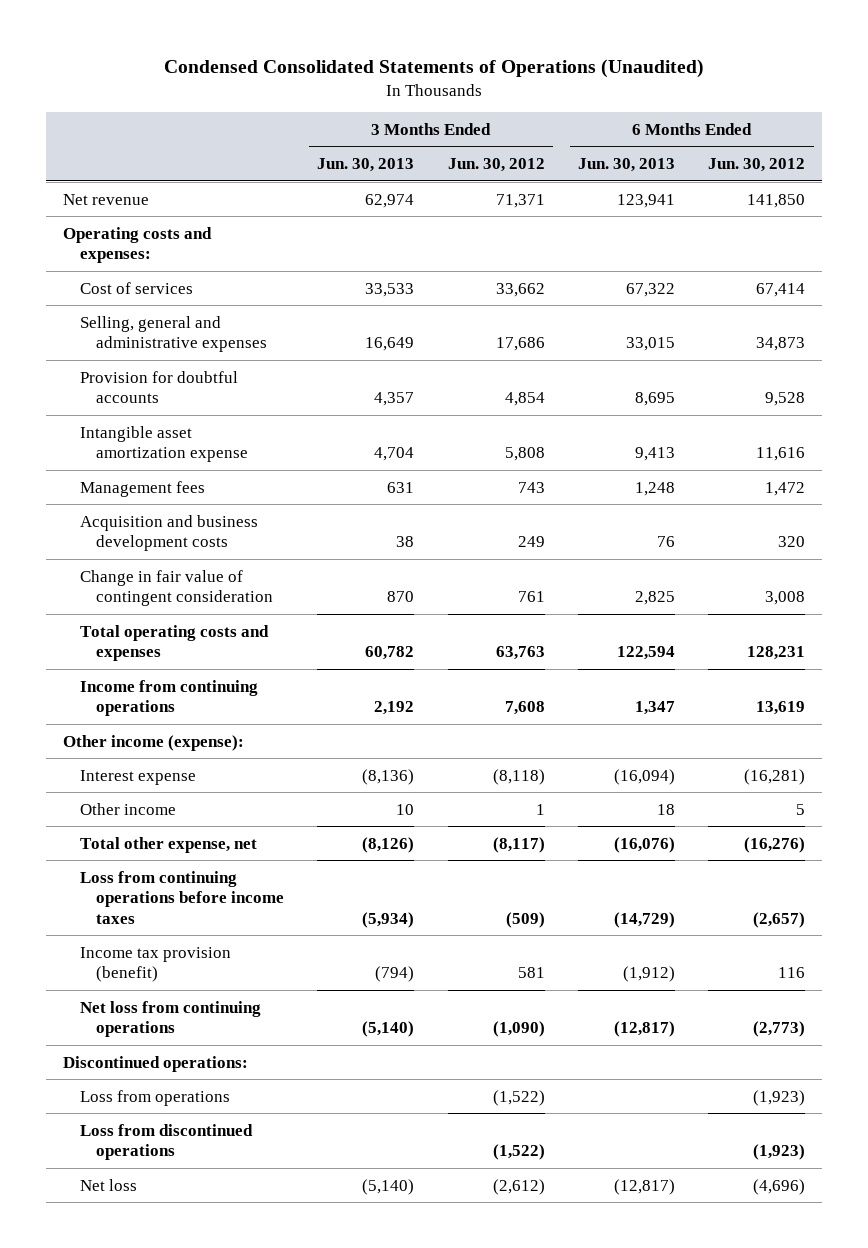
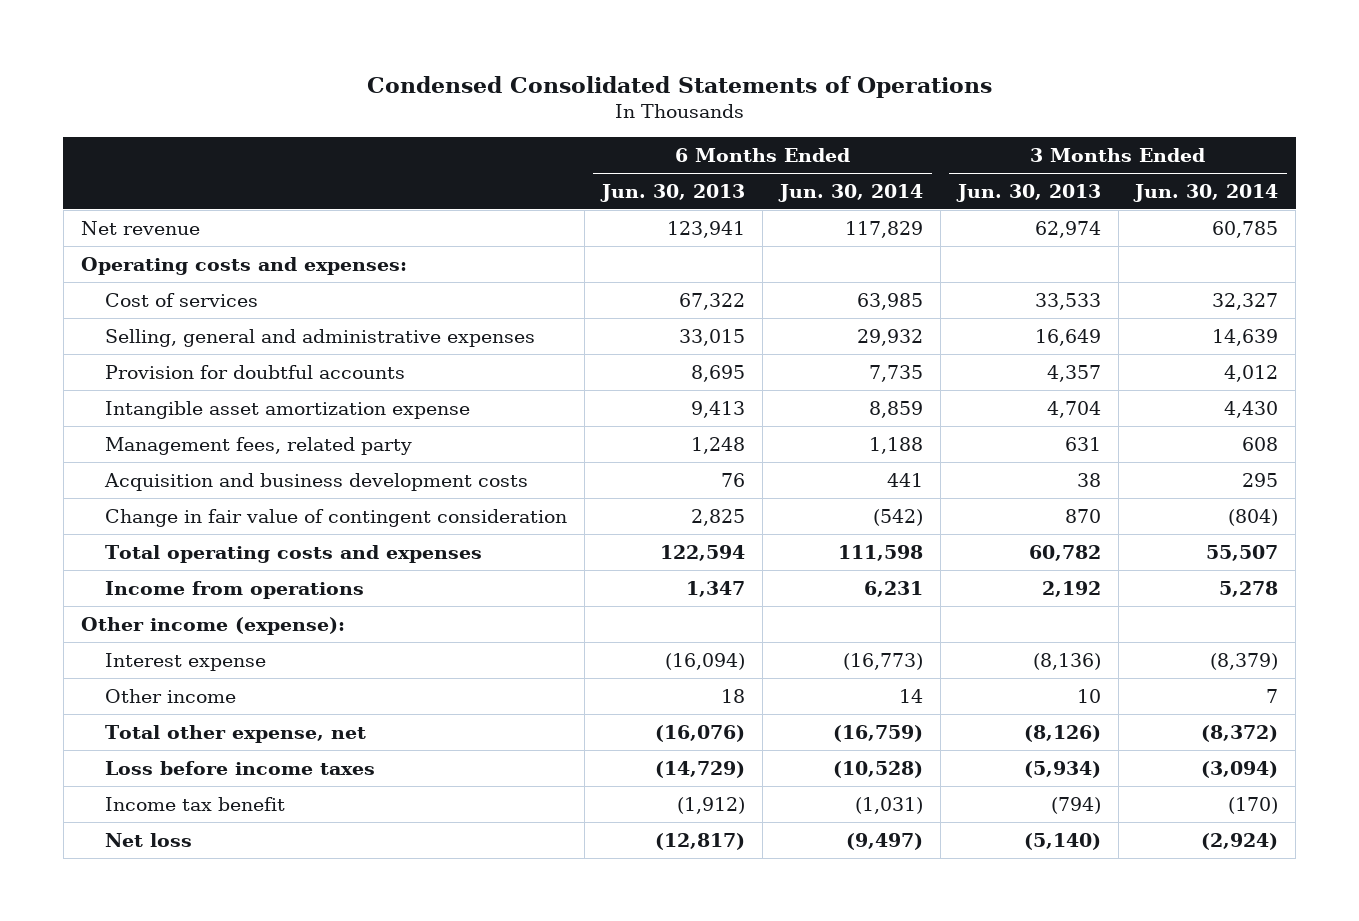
[164,58,705,78] Condensed Consolidated Statements of Operations (Unaudited) -> [366,75,992,98] Condensed Consolidated Statements of Operations
[447,158,545,173] Jun. 30, 2012 -> none
[708,158,806,173] Jun. 30, 2012 -> none
none -> [777,183,923,202] Jun. 30, 2014
none -> [1133,183,1279,202] Jun. 30, 2014
[79,480,205,497] Management fees -> [105,436,413,455] Management fees, related party
[79,679,258,717] Income from continuing operations -> [105,580,365,599] Income from operations
[79,1000,261,1038] Net loss from continuing operations -> none
[63,1055,249,1072] Discontinued operations: -> none
[79,1089,230,1106] Loss from operations -> none
[79,1123,253,1161] Loss from discontinued operations -> none
[79,870,285,924] Loss from continuing operations before income taxes -> [105,760,376,775] Loss before income taxes
[79,946,231,983] Income tax provision (benefit) -> [105,796,286,811] Income tax benefit

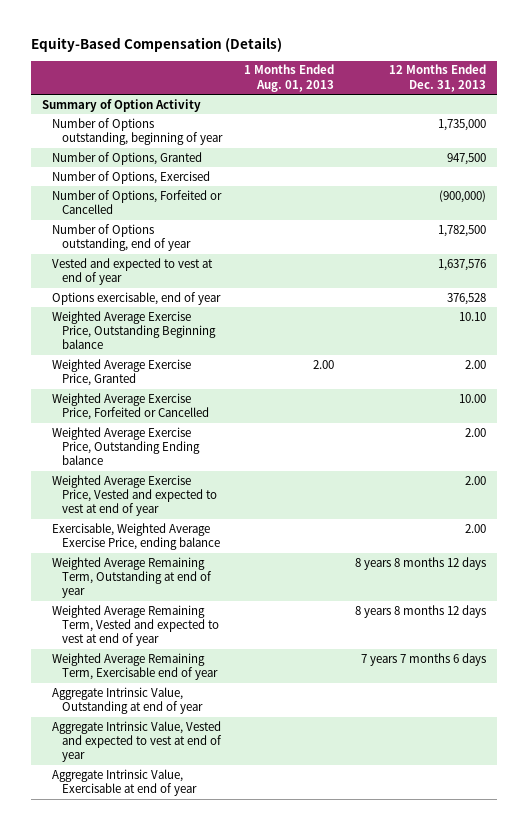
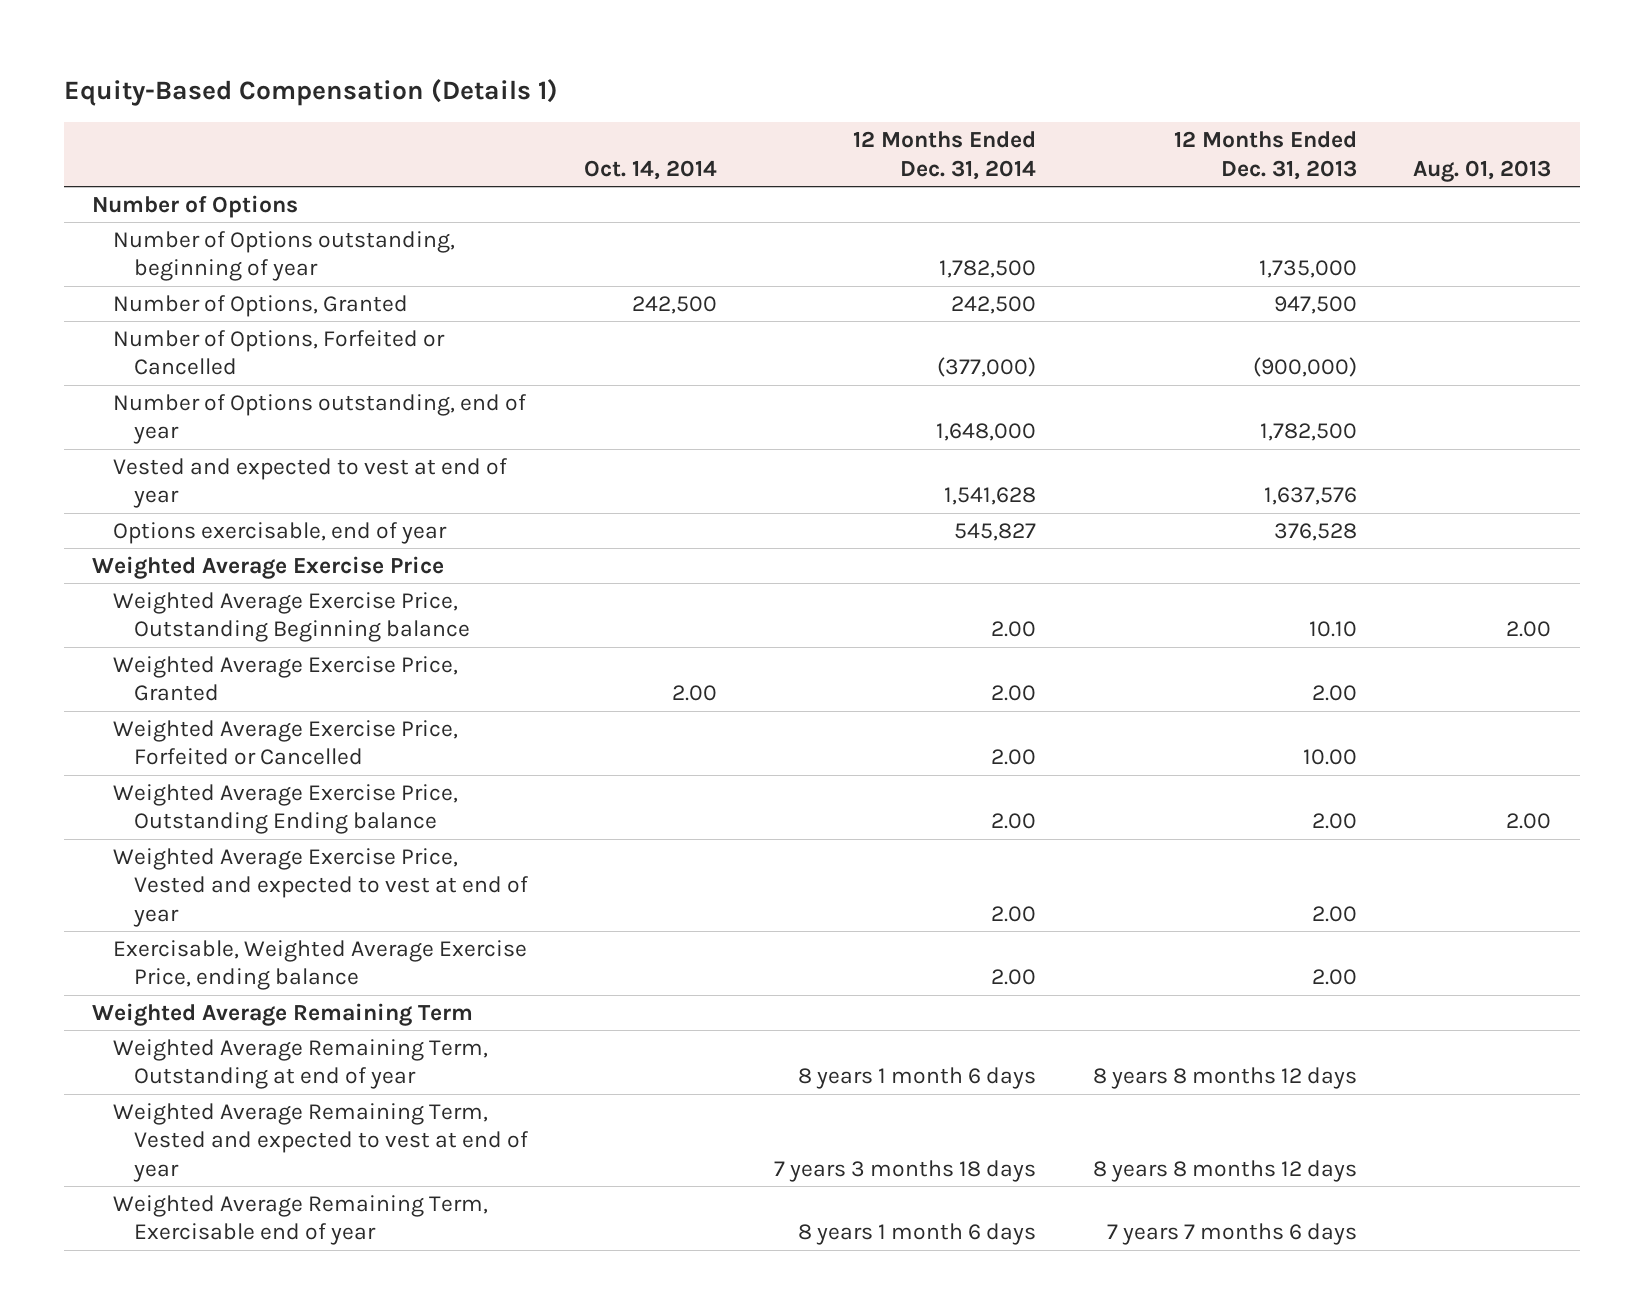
[30,36,282,52] Equity-Based Compensation (Details) -> [64,79,559,107] Equity-Based Compensation (Details 1)
[243,64,334,92] 1 Months Ended Aug. 01, 2013 -> none
none -> [584,159,718,180] Oct. 14, 2014
none -> [853,131,1037,180] 12 Months Ended Dec. 31, 2014
none -> [1413,159,1552,182] Aug. 01, 2013
[41,98,201,112] Summary of Option Activity -> [92,194,299,218] Number of Options
[52,170,211,184] Number of Options, Exercised -> none
none -> [92,555,445,579] Weighted Average Exercise Price
none -> [92,1002,474,1026] Weighted Average Remaining Term
[52,686,204,715] Aggregate Intrinsic Value, Outstanding at end of year -> none
[52,720,223,763] Aggregate Intrinsic Value, Vested and expected to vest at end of year -> none
[52,768,198,797] Aggregate Intrinsic Value, Exercisable at end of year -> none

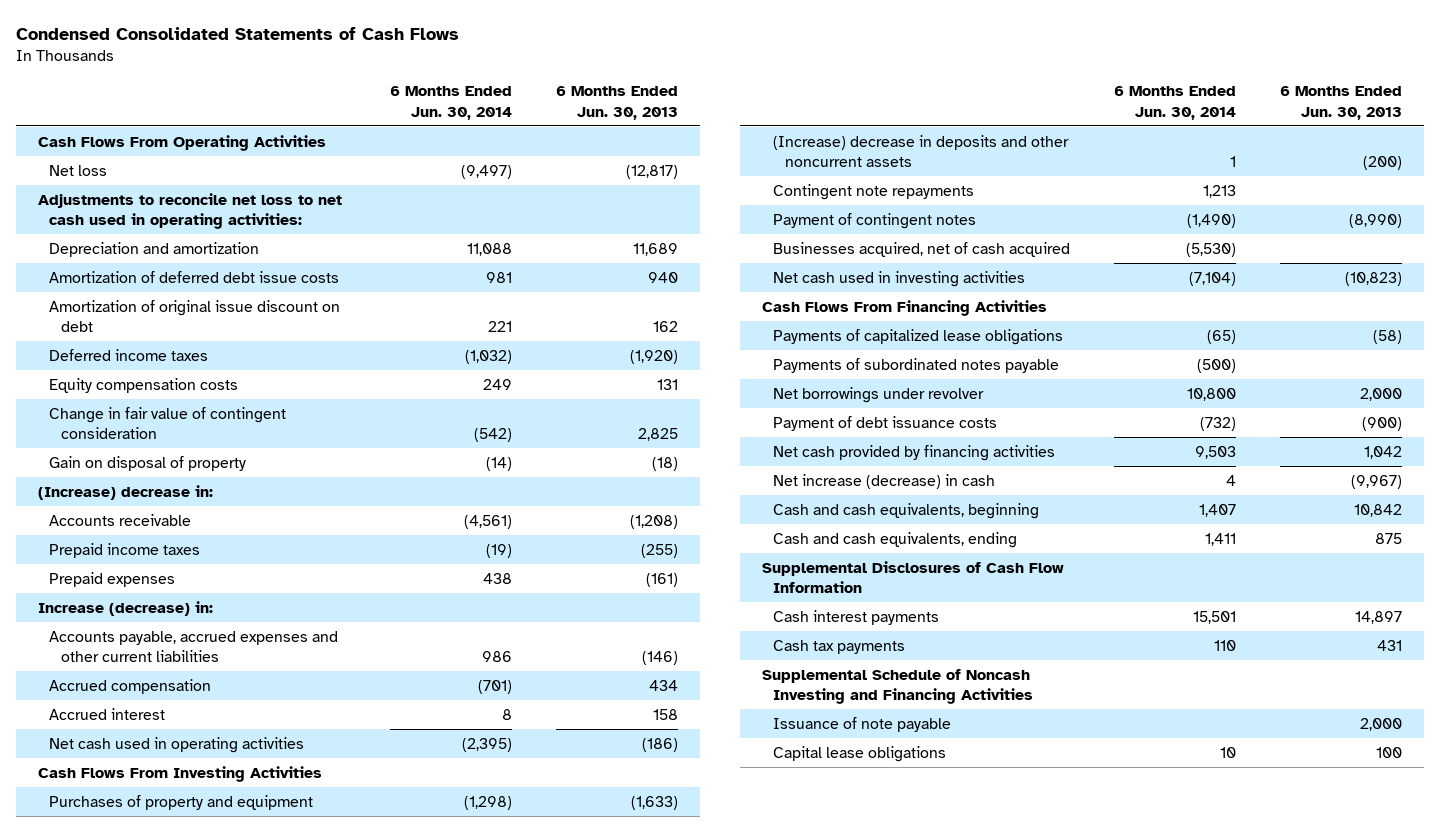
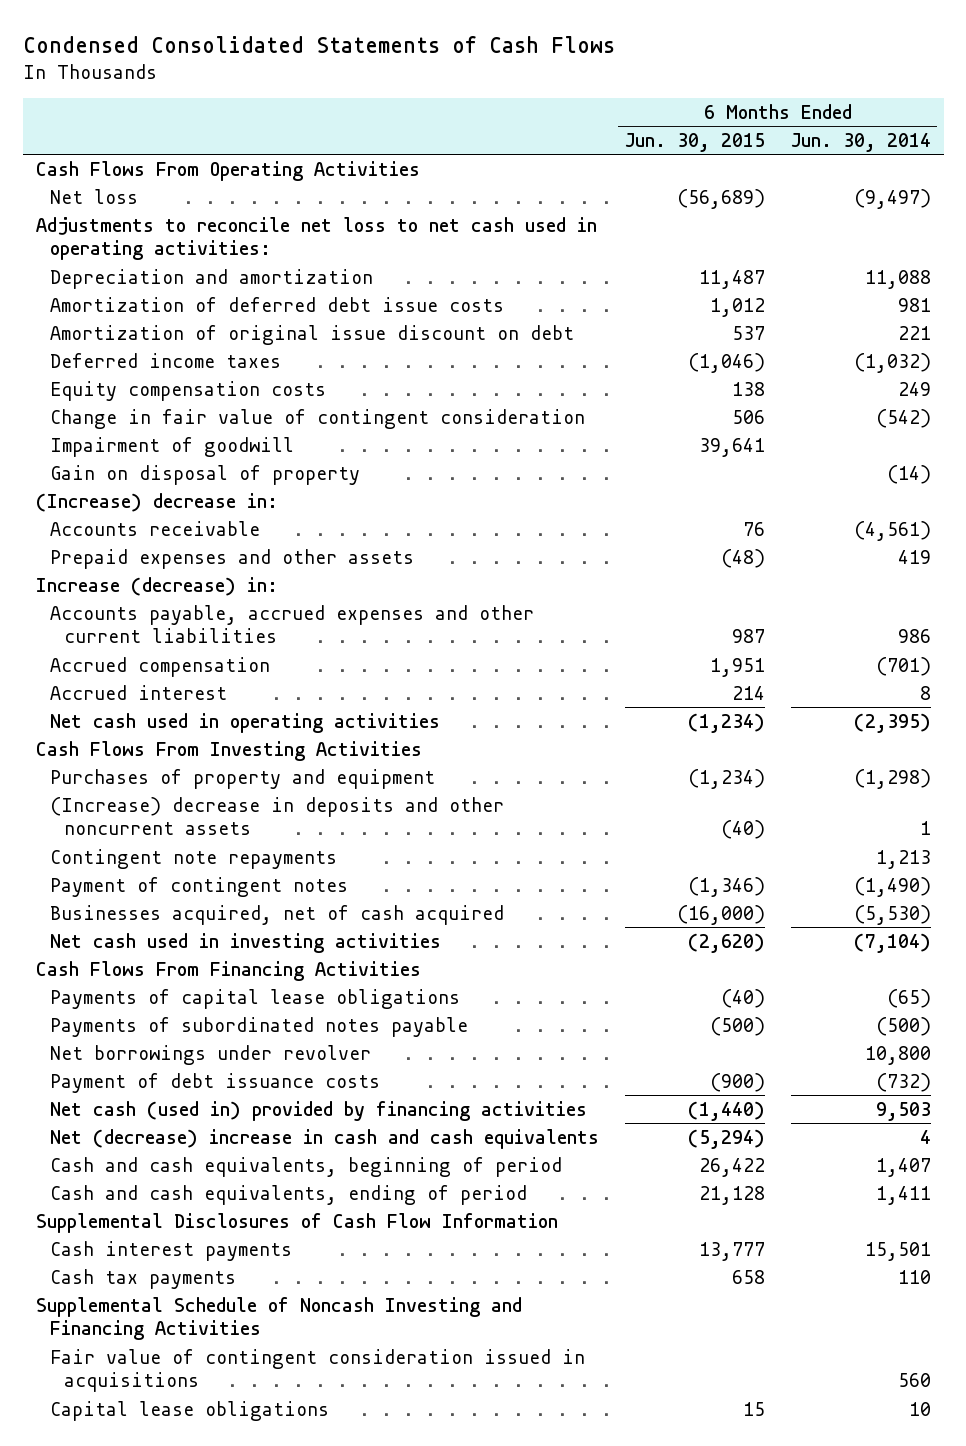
[556,86,679,120] 6 Months Ended Jun. 30, 2013 -> none
none -> [624,132,765,152] Jun. 30, 2015
none -> [49,436,294,457] Impairment of goodwill
[49,542,201,558] Prepaid income taxes -> none
[49,571,176,587] Prepaid expenses -> none
none -> [49,548,414,569] Prepaid expenses and other assets
[773,328,1064,345] Payments of capitalized lease obligations -> [49,988,460,1009] Payments of capital lease obligations
[773,444,1056,461] Net cash provided by financing activities -> [49,1100,587,1121] Net cash (used in) provided by financing activities
[773,473,996,489] Net increase (decrease) in cash -> [49,1128,599,1149] Net (decrease) increase in cash and cash equivalents
[773,502,1040,519] Cash and cash equivalents, beginning -> [49,1156,562,1177] Cash and cash equivalents, beginning of period
[773,531,1018,548] Cash and cash equivalents, ending -> [49,1184,527,1205] Cash and cash equivalents, ending of period
[773,716,952,732] Issuance of note payable -> none
none -> [49,1348,585,1393] Fair value of contingent consideration issued in acquisitions

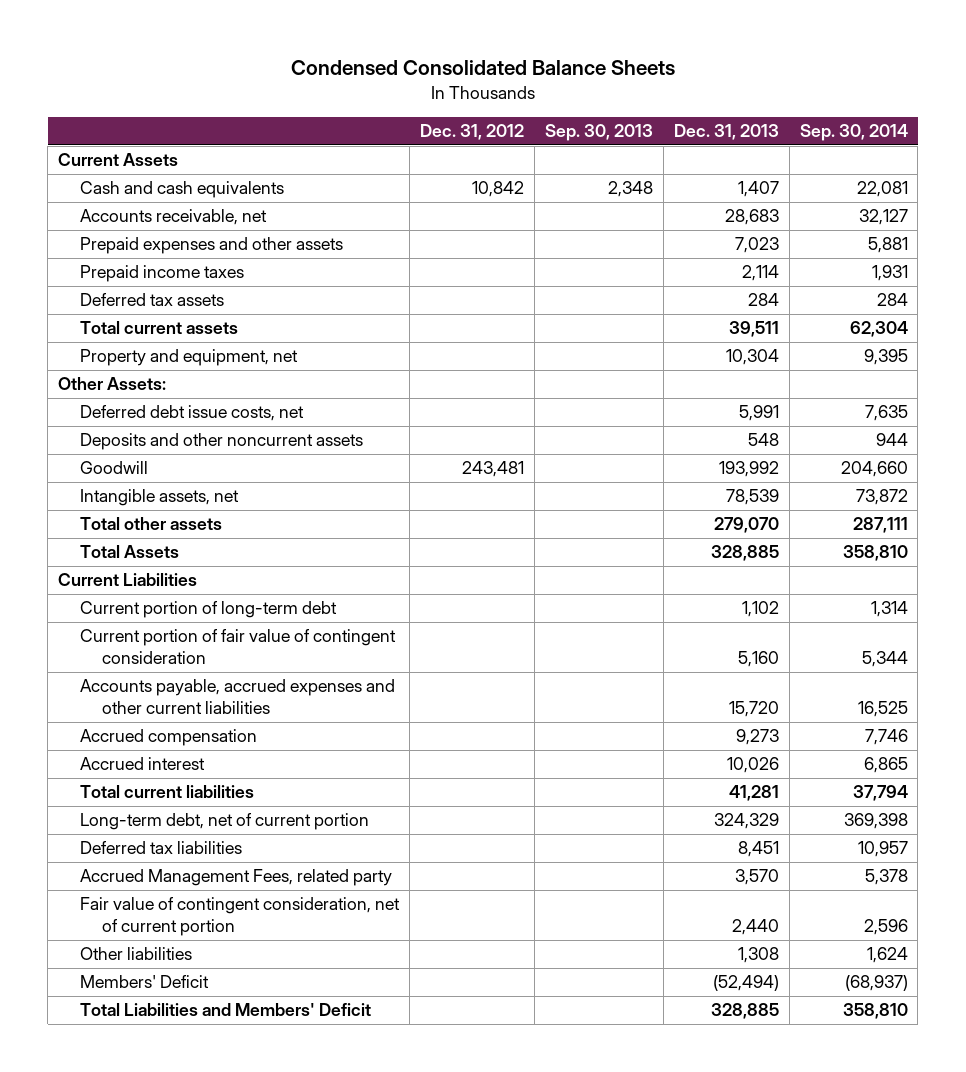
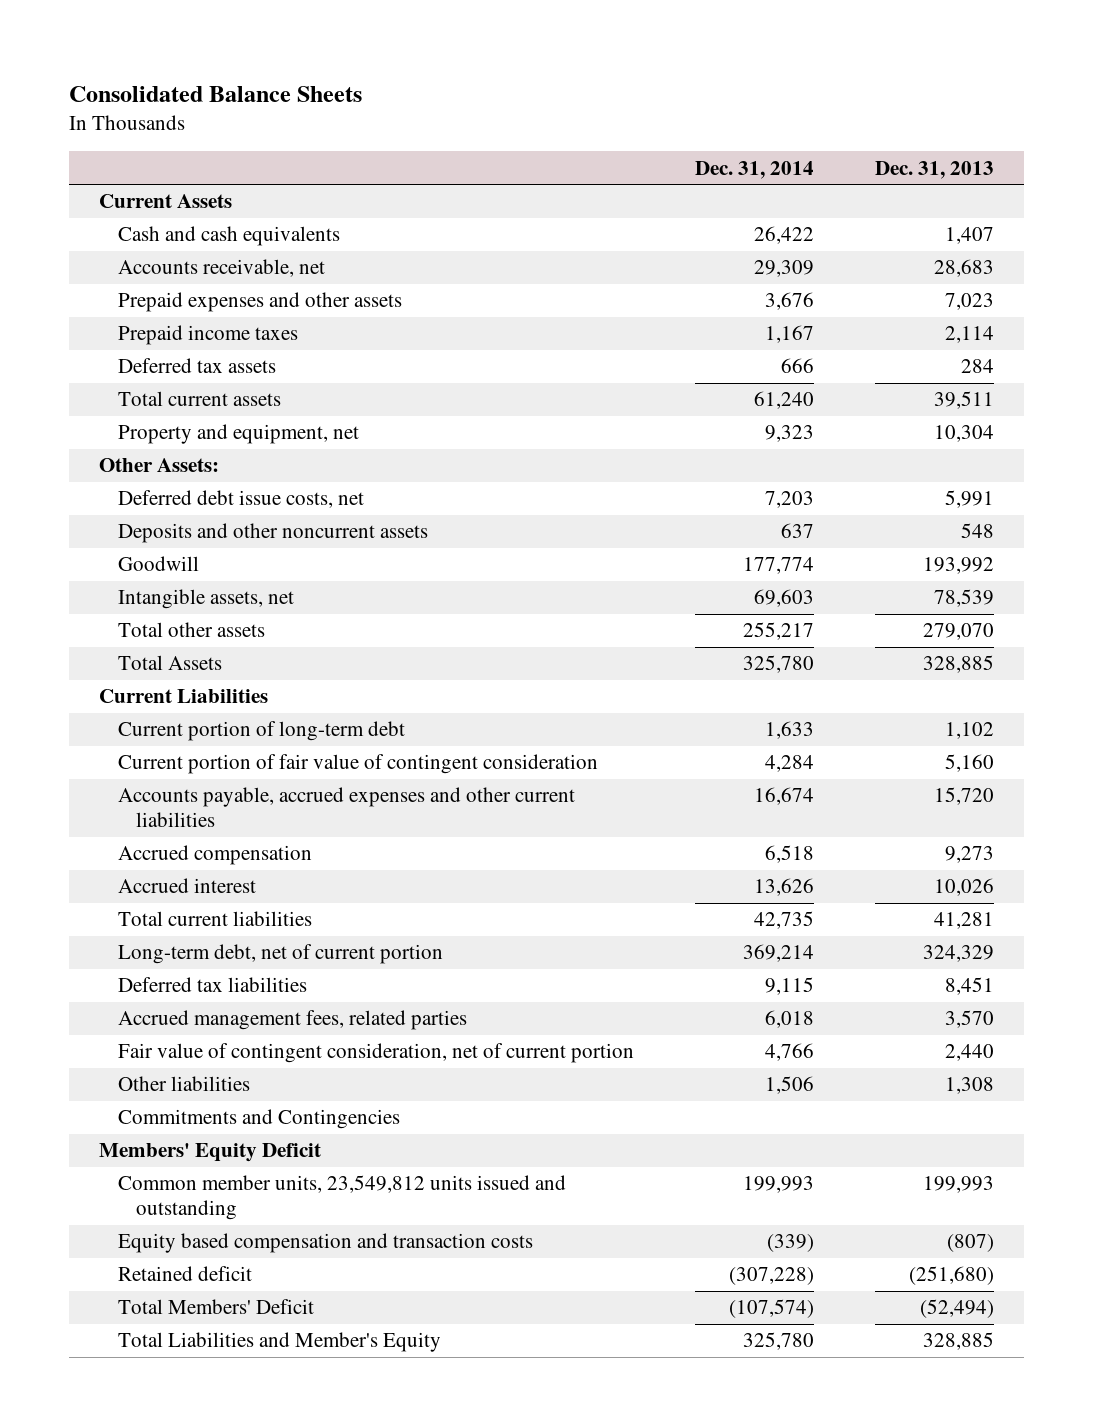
[290,60,675,76] Condensed Consolidated Balance Sheets -> [69,85,363,102] Consolidated Balance Sheets
[420,124,525,141] Dec. 31, 2012 -> none
[544,124,653,142] Sep. 30, 2013 -> none
[799,124,908,142] Sep. 30, 2014 -> none
none -> [694,160,814,179] Dec. 31, 2014
[80,869,393,887] Accrued Management Fees, related party -> [117,1010,467,1031] Accrued management fees, related parties
none -> [117,1109,400,1130] Commitments and Contingencies
none -> [99,1143,322,1163] Members' Equity Deficit
none -> [117,1175,566,1221] Common member units, 23,549,812 units issued and outstanding
none -> [117,1233,533,1254] Equity based compensation and transaction costs
none -> [117,1266,252,1282] Retained deficit
[80,975,210,989] Members' Deficit -> [117,1299,314,1315] Total Members' Deficit
[80,1003,372,1017] Total Liabilities and Members' Deficit -> [117,1332,441,1353] Total Liabilities and Member's Equity

